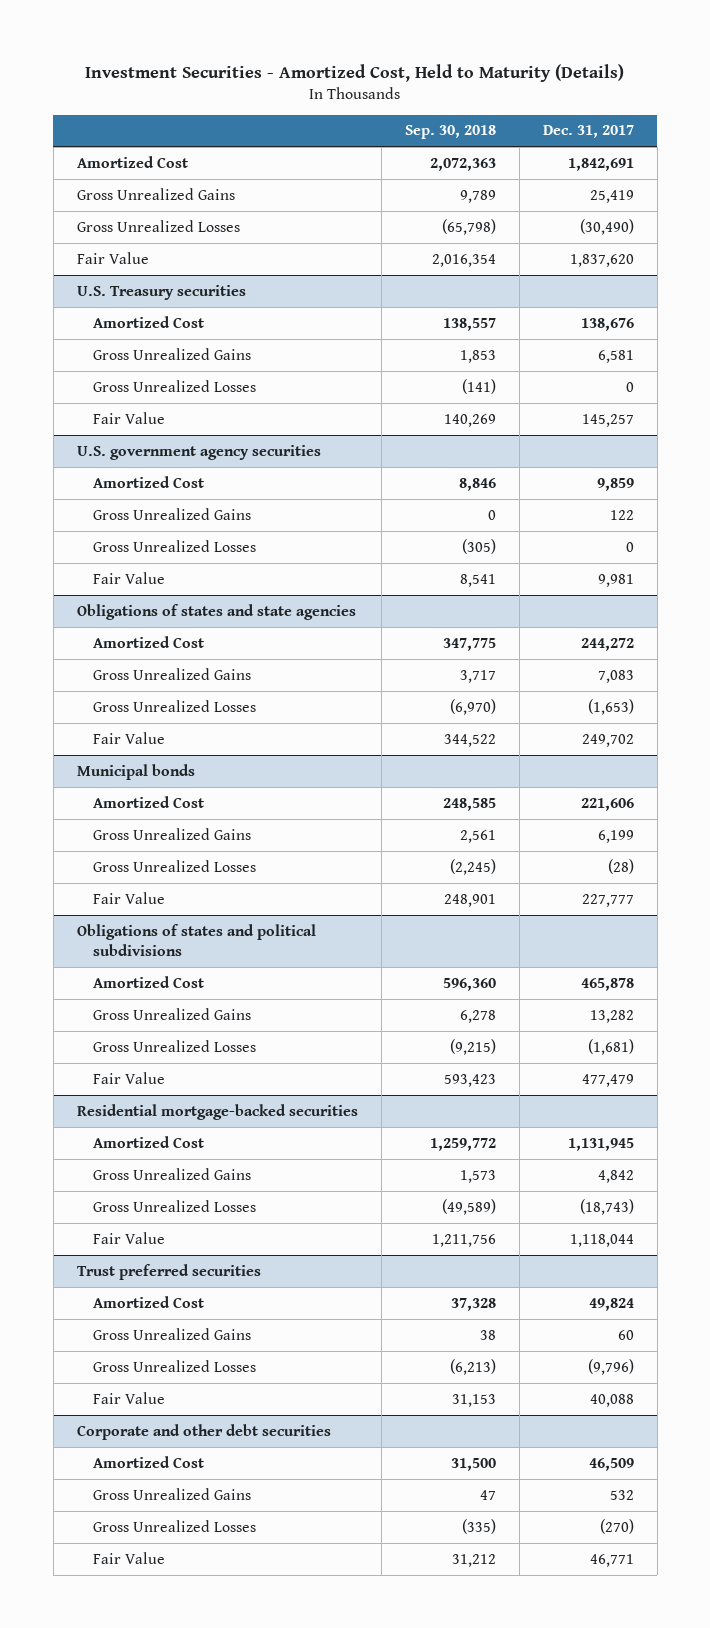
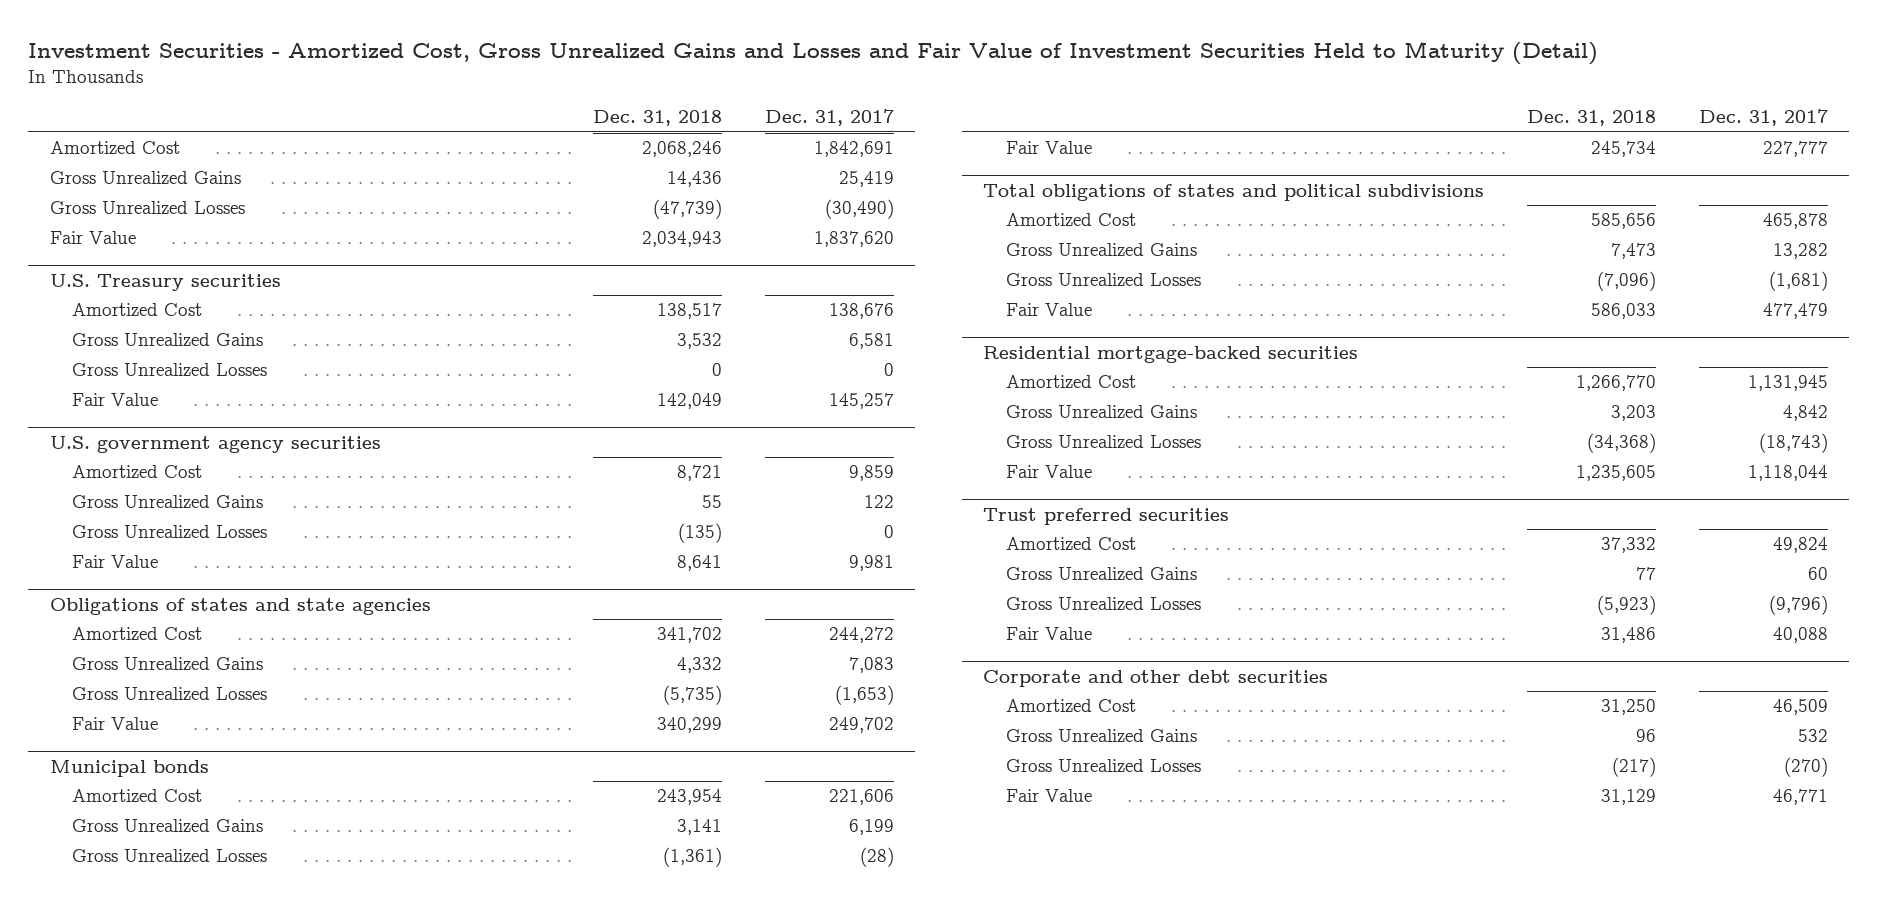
[85,63,625,82] Investment Securities - Amortized Cost, Held to Maturity (Details) -> [28,40,1599,65] Investment Securities - Amortized Cost, Gross Unrealized Gains and Losses and Fair Value of Investment Securities Held to Maturity (Detail)
[404,125,496,140] Sep. 30, 2018 -> none
none -> [593,110,723,127] Dec. 31, 2018
[76,923,316,956] Obligations of states and political subdivisions -> [983,183,1485,201] Total obligations of states and political subdivisions

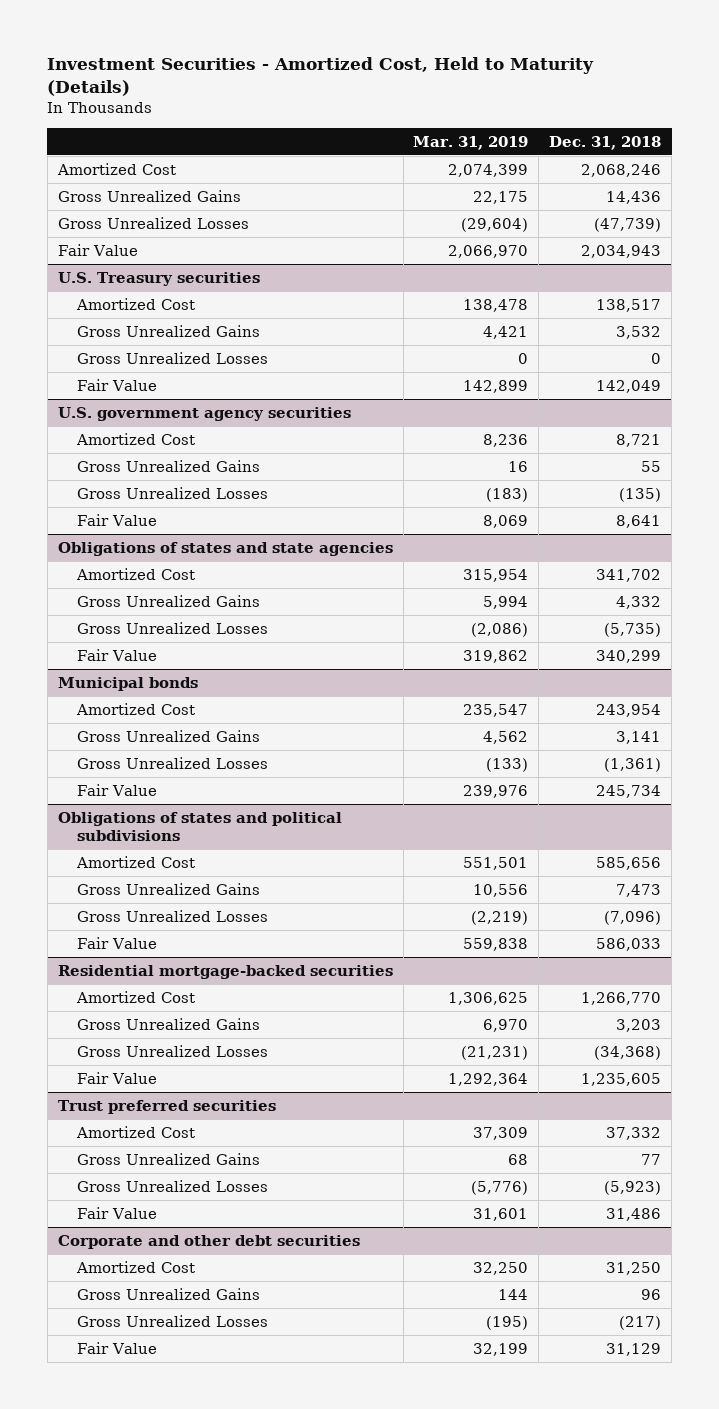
[28,40,1599,65] Investment Securities - Amortized Cost, Gross Unrealized Gains and Losses and Fair Value of Investment Securities Held to Maturity (Detail) -> [47,57,595,97] Investment Securities - Amortized Cost, Held to Maturity (Details)
[764,109,894,127] Dec. 31, 2017 -> none
none -> [413,135,529,150] Mar. 31, 2019
[983,183,1485,201] Total obligations of states and political subdivisions -> [57,811,342,842] Obligations of states and political subdivisions

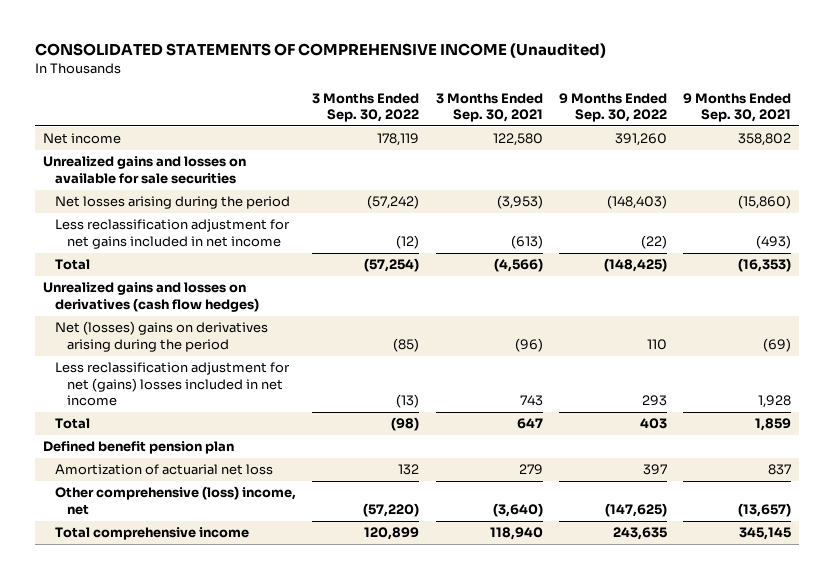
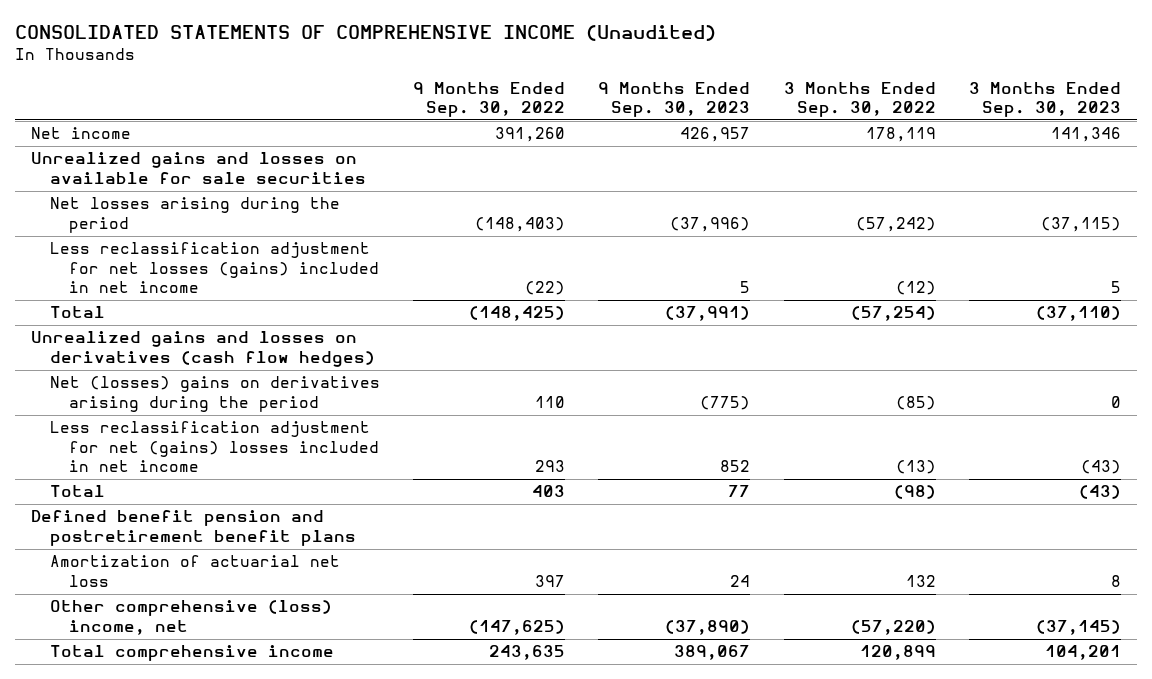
[435,92,543,123] 3 Months Ended Sep. 30, 2021 -> none
[683,92,792,123] 9 Months Ended Sep. 30, 2021 -> none
none -> [598,81,751,118] 9 Months Ended Sep. 30, 2023
none -> [968,81,1121,118] 3 Months Ended Sep. 30, 2023
[54,219,290,249] Less reclassification adjustment for net gains included in net income -> [50,242,379,294] Less reclassification adjustment for net losses (gains) included in net income
[43,441,235,455] Defined benefit pension plan -> [31,510,357,546] Defined benefit pension and postretirement benefit plans

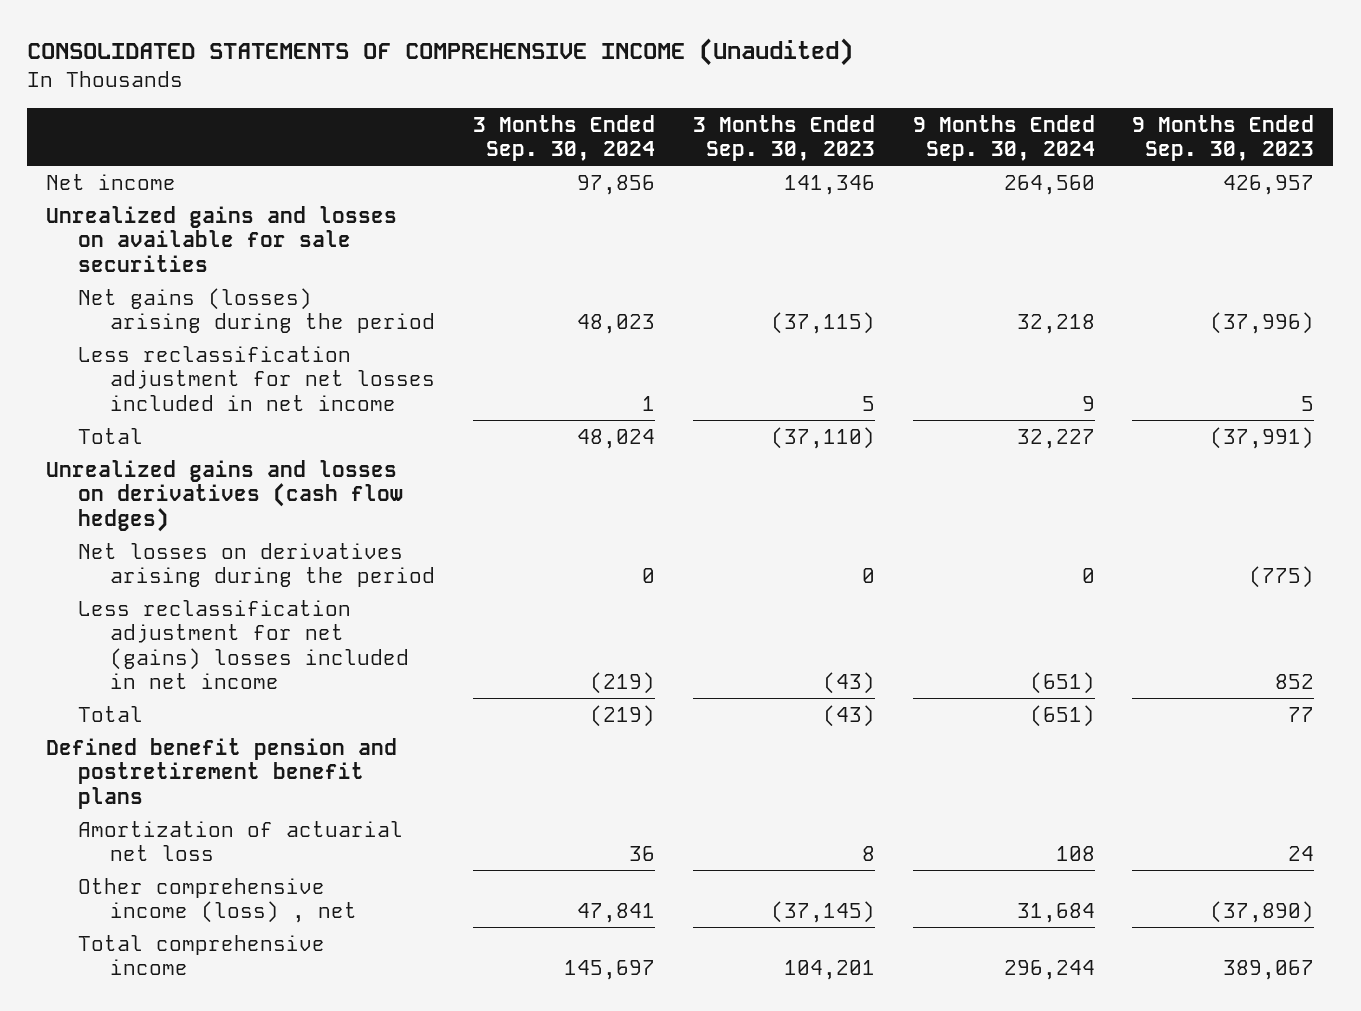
[413,81,566,118] 9 Months Ended Sep. 30, 2022 -> none
[783,81,936,118] 3 Months Ended Sep. 30, 2022 -> none
none -> [472,114,655,162] 3 Months Ended Sep. 30, 2024
none -> [912,114,1095,162] 9 Months Ended Sep. 30, 2024
[50,197,341,233] Net losses arising during the period -> [77,287,435,334] Net gains (losses) arising during the period
[50,242,379,294] Less reclassification adjustment for net losses (gains) included in net income -> [77,345,435,411] Less reclassification adjustment for net losses included in net income
[50,376,381,412] Net (losses) gains on derivatives arising during the period -> [77,542,435,588] Net losses on derivatives arising during the period
[50,600,333,635] Other comprehensive (loss) income, net -> [77,877,357,924] Other comprehensive income (loss) , net

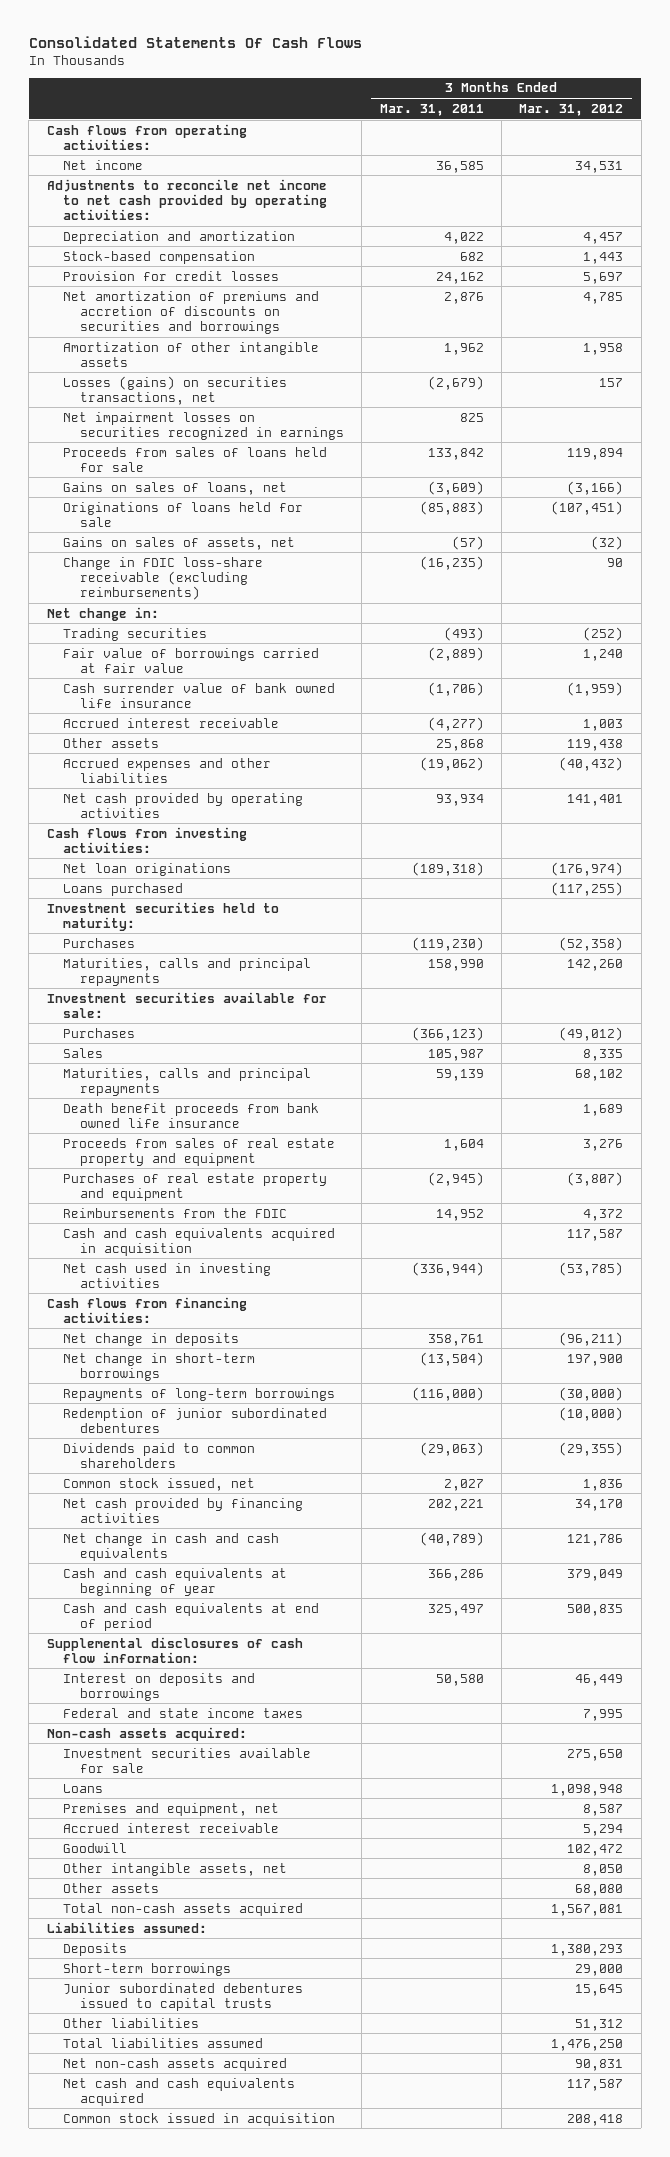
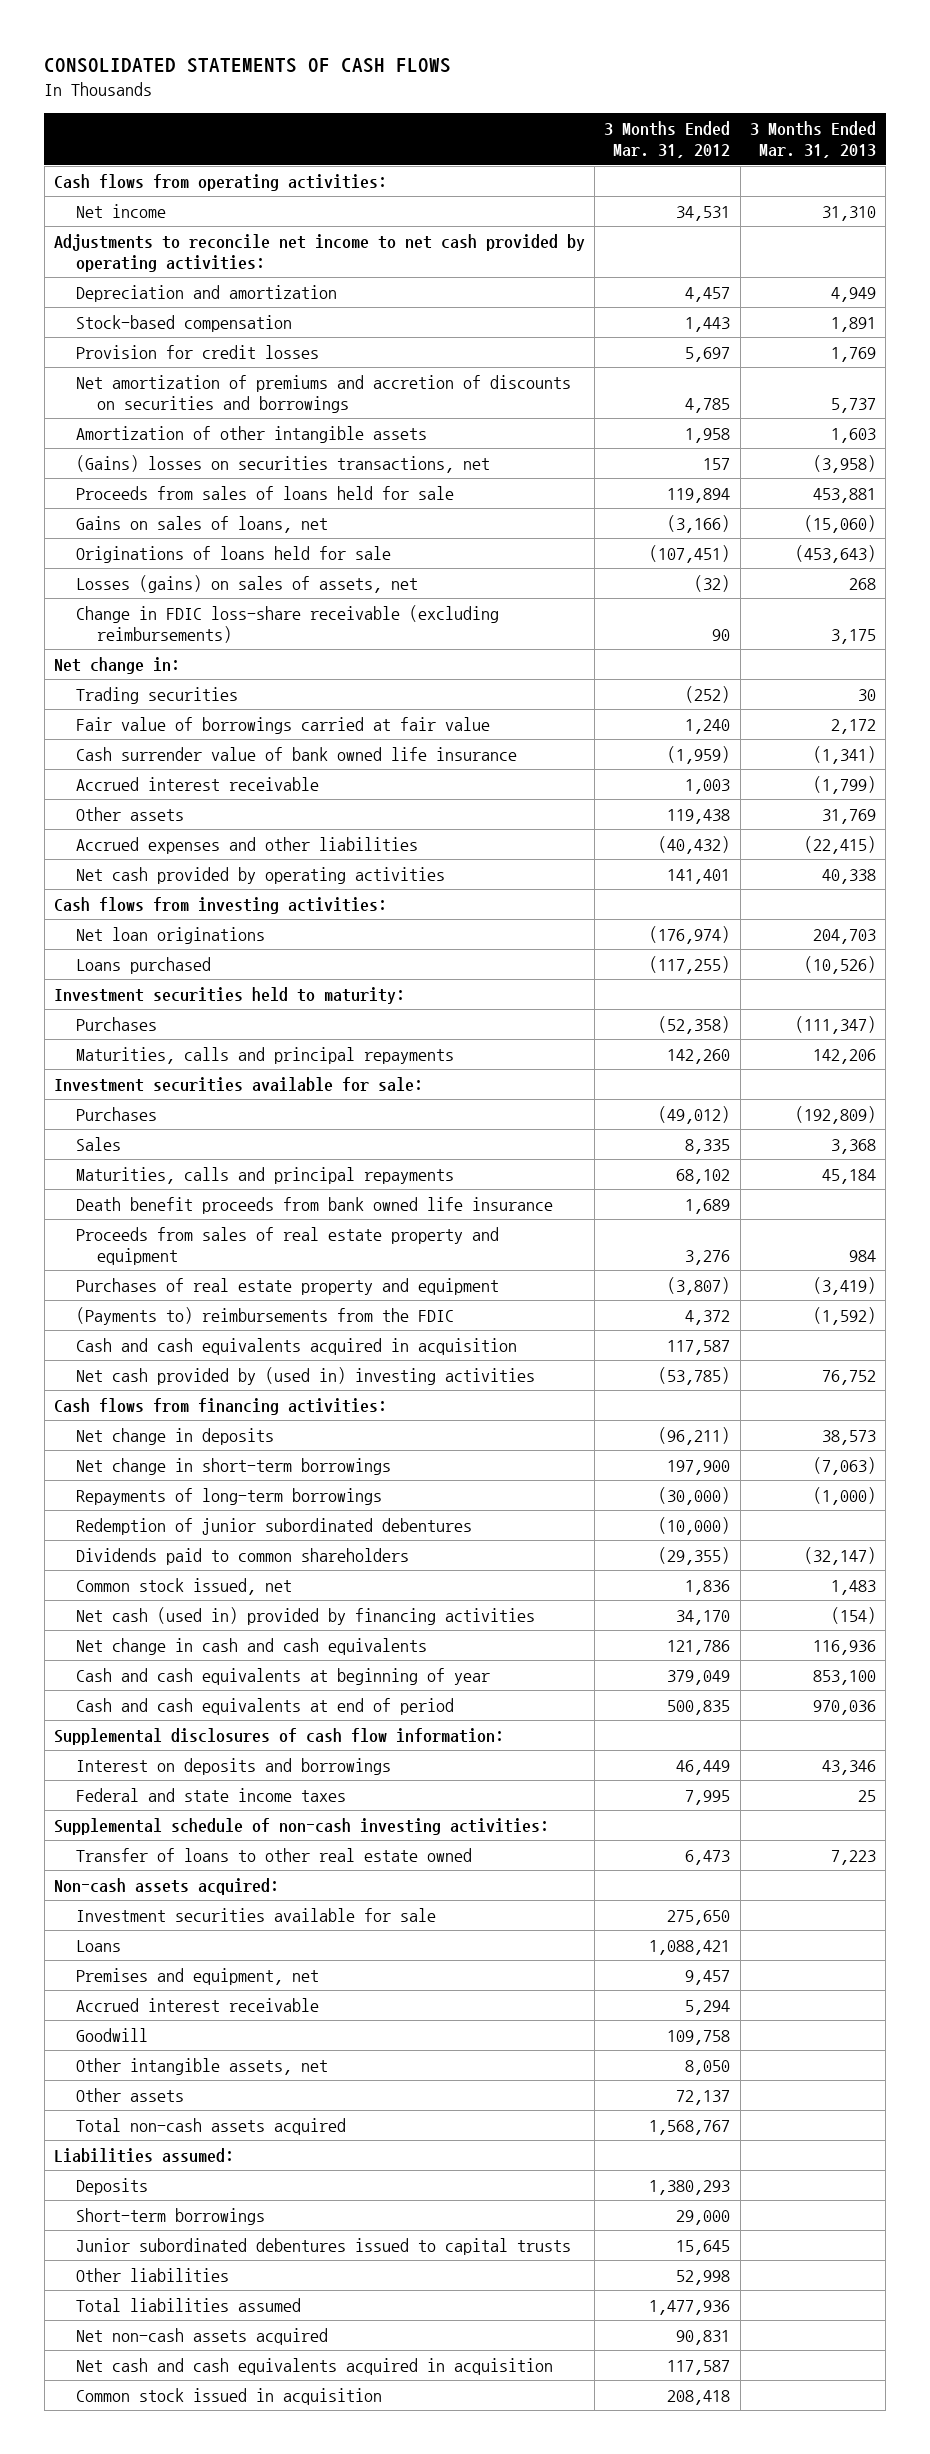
[28,36,362,49] Consolidated Statements Of Cash Flows -> [44,58,452,74] CONSOLIDATED STATEMENTS OF CASH FLOWS
[379,103,484,116] Mar. 31, 2011 -> none
none -> [749,120,876,159] 3 Months Ended Mar. 31, 2013
[63,411,344,440] Net impairment losses on securities recognized in earnings -> none
[63,375,288,405] Losses (gains) on securities transactions, net -> [75,454,490,473] (Gains) losses on securities transactions, net
[63,536,296,550] Gains on sales of assets, net -> [75,574,418,593] Losses (gains) on sales of assets, net
[63,1207,288,1218] Reimbursements from the FDIC -> [75,1306,454,1325] (Payments to) reimbursements from the FDIC
[63,1262,272,1288] Net cash used in investing activities -> [75,1366,535,1385] Net cash provided by (used in) investing activities
[63,1497,304,1523] Net cash provided by financing activities -> [75,1606,535,1625] Net cash (used in) provided by financing activities
none -> [53,1817,549,1835] Supplemental schedule of non-cash investing activities:
none -> [75,1847,472,1862] Transfer of loans to other real estate owned
[551,1783,624,1796] 1,098,948 -> [649,1939,731,1955] 1,088,421
[583,1803,624,1816] 8,587 -> [685,1969,731,1985] 9,457
[567,1843,624,1856] 102,472 -> [667,2029,731,2045] 109,758
[575,1883,624,1896] 68,080 -> [676,2089,731,2105] 72,137
[551,1903,624,1916] 1,567,081 -> [649,2119,731,2135] 1,568,767
[575,2018,624,2031] 51,312 -> [676,2269,731,2285] 52,998
[551,2038,624,2051] 1,476,250 -> [649,2299,731,2315] 1,477,936
[63,2077,296,2106] Net cash and cash equivalents acquired -> [75,2357,553,2375] Net cash and cash equivalents acquired in acquisition

